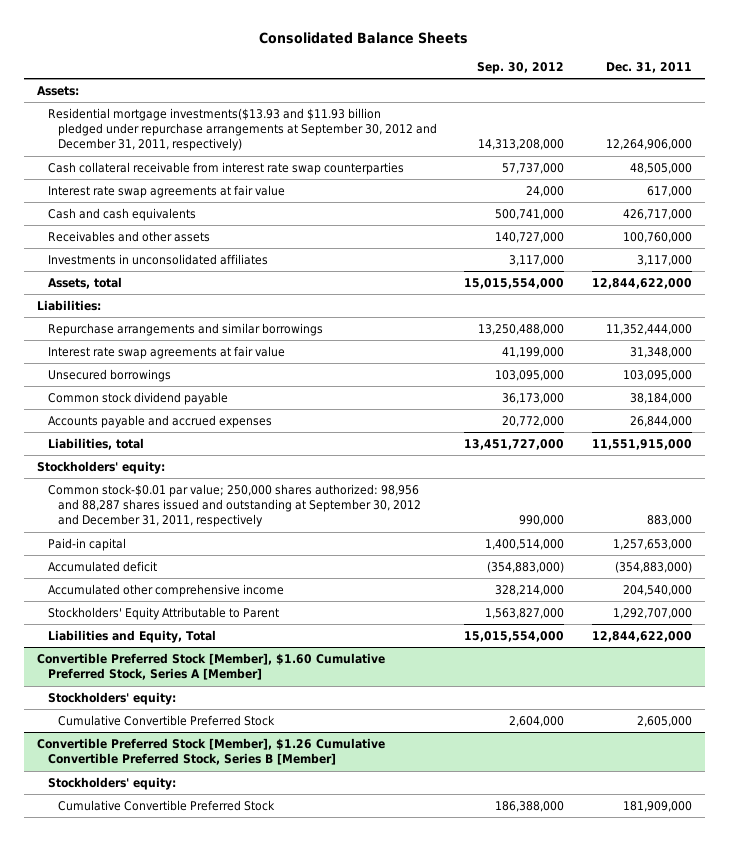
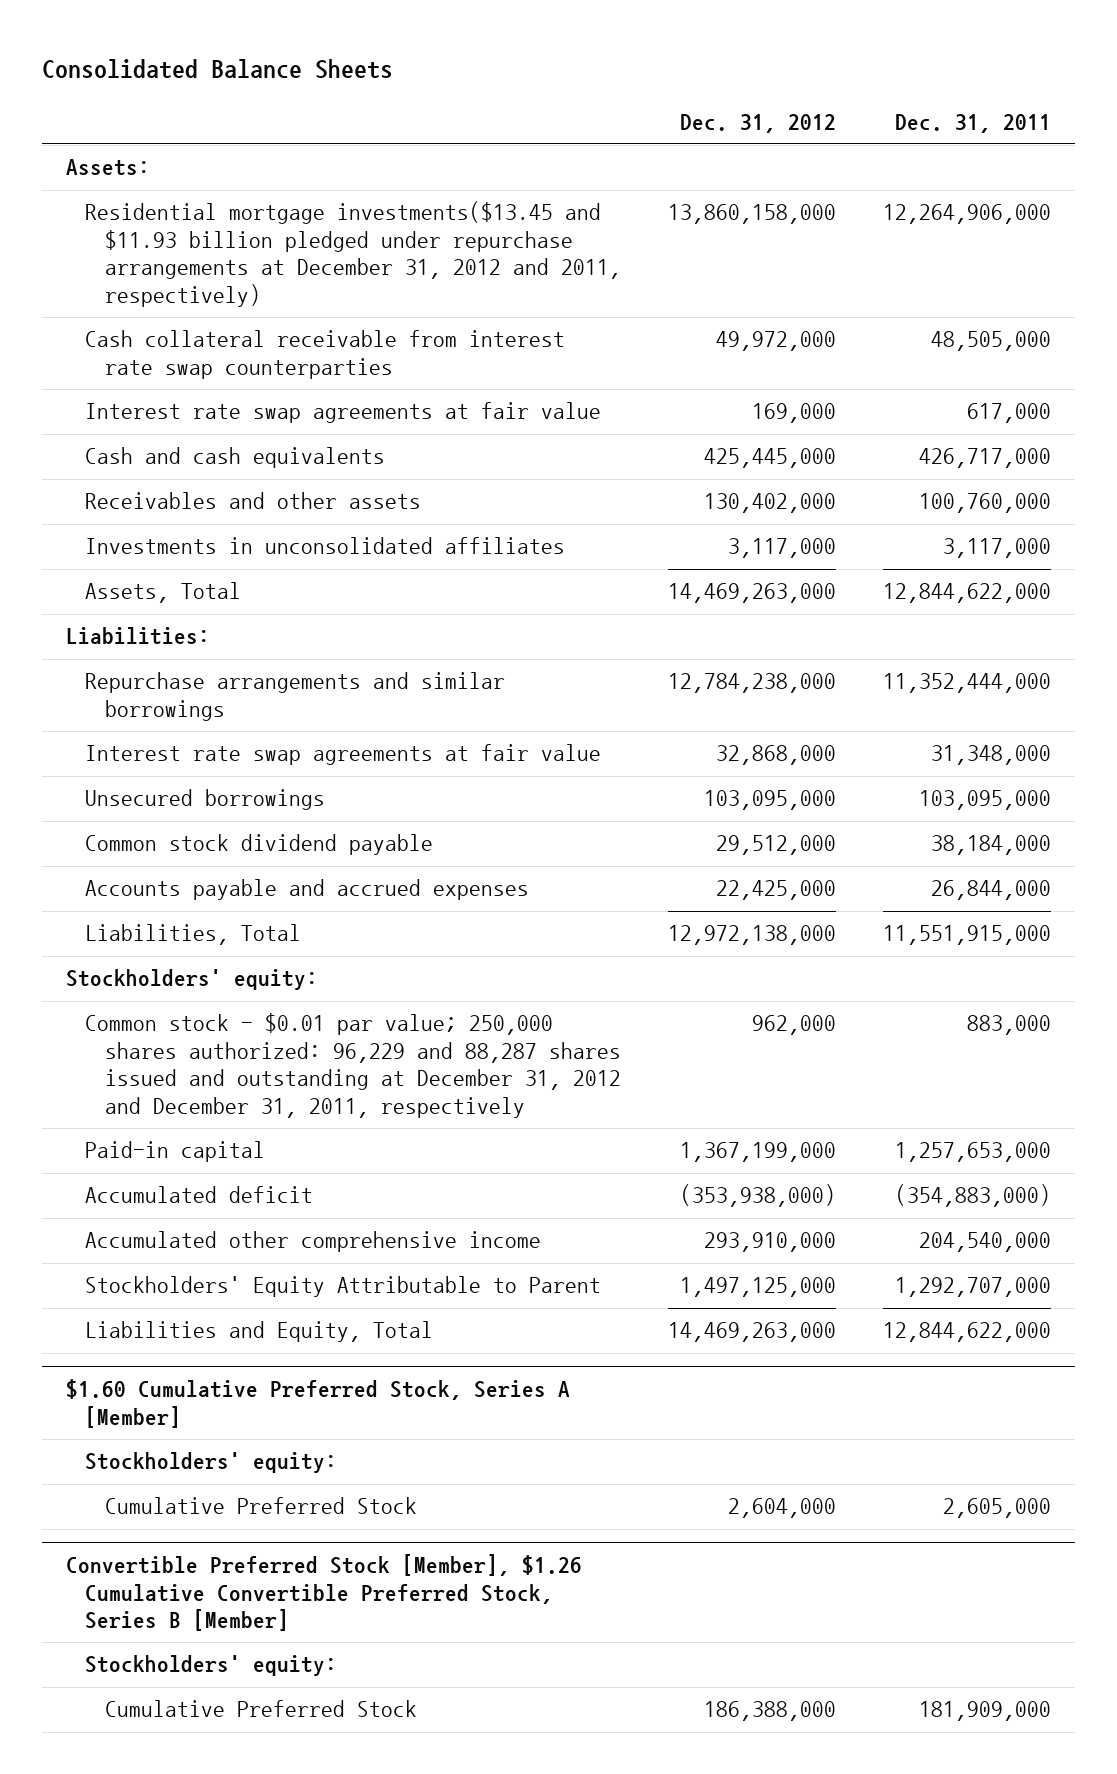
[477,62,565,75] Sep. 30, 2012 -> none
none -> [679,113,836,133] Dec. 31, 2012
[47,108,437,152] Residential mortgage investments($13.93 and $11.93 billion pledged under repurchase arrangements at September 30, 2012 and December 31, 2011, respectively) -> [85,201,621,307] Residential mortgage investments($13.45 and $11.93 billion pledged under repurchase arrangements at December 31, 2012 and 2011, respectively)
[47,277,122,290] Assets, total -> [85,582,242,604] Assets, Total
[47,438,144,451] Liabilities, total -> [85,924,302,946] Liabilities, Total
[47,484,421,528] Common stock-$0.01 par value; 250,000 shares authorized: 98,956 and 88,287 shares issued and outstanding at September 30, 2012 and December 31, 2011, respectively -> [85,1013,621,1118] Common stock - $0.01 par value; 250,000 shares authorized: 96,229 and 88,287 shares issued and outstanding at December 31, 2012 and December 31, 2011, respectively
[37,653,386,681] Convertible Preferred Stock [Member], $1.60 Cumulative Preferred Stock, Series A [Member] -> [65,1379,570,1428] $1.60 Cumulative Preferred Stock, Series A [Member]
[57,715,275,727] Cumulative Convertible Preferred Stock -> [104,1497,417,1515] Cumulative Preferred Stock
[57,800,275,812] Cumulative Convertible Preferred Stock -> [104,1700,417,1718] Cumulative Preferred Stock

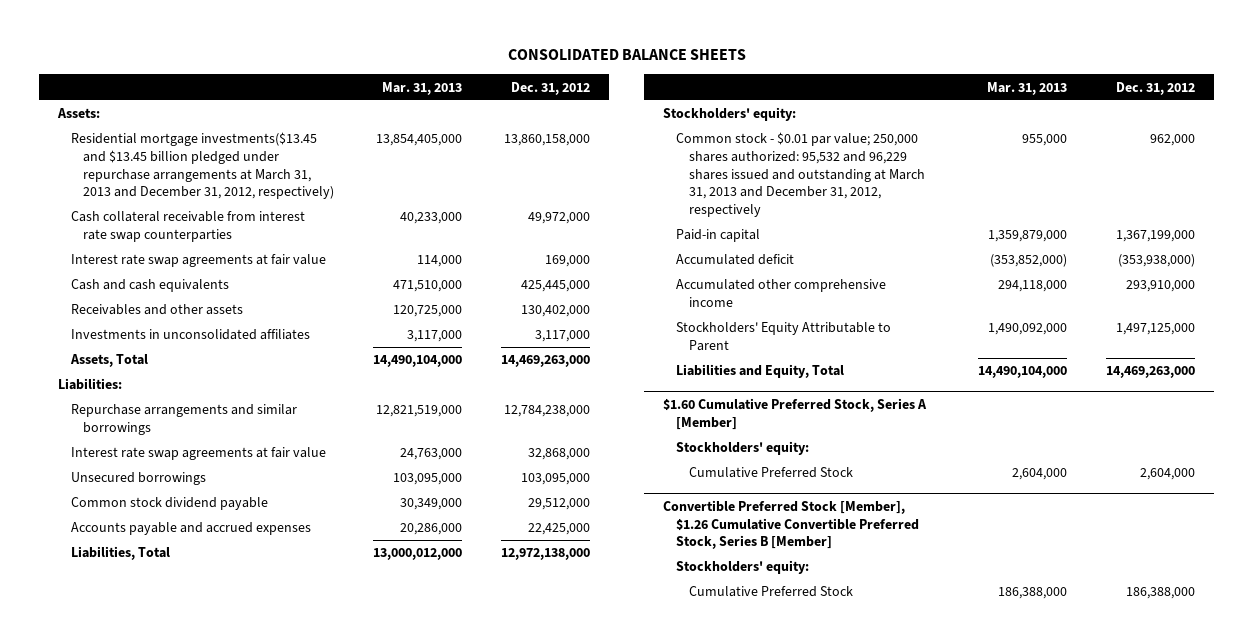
[42,58,394,79] Consolidated Balance Sheets -> [507,49,746,61] CONSOLIDATED BALANCE SHEETS
[895,113,1052,133] Dec. 31, 2011 -> none
none -> [381,81,462,95] Mar. 31, 2013
[85,201,621,307] Residential mortgage investments($13.45 and $11.93 billion pledged under repurchase arrangements at December 31, 2012 and 2011, respectively) -> [70,132,335,200] Residential mortgage investments($13.45 and $13.45 billion pledged under repurchase arrangements at March 31, 2013 and December 31, 2012, respectively)
[85,1013,621,1118] Common stock - $0.01 par value; 250,000 shares authorized: 96,229 and 88,287 shares issued and outstanding at December 31, 2012 and December 31, 2011, respectively -> [675,132,925,218] Common stock - $0.01 par value; 250,000 shares authorized: 95,532 and 96,229 shares issued and outstanding at March 31, 2013 and December 31, 2012, respectively

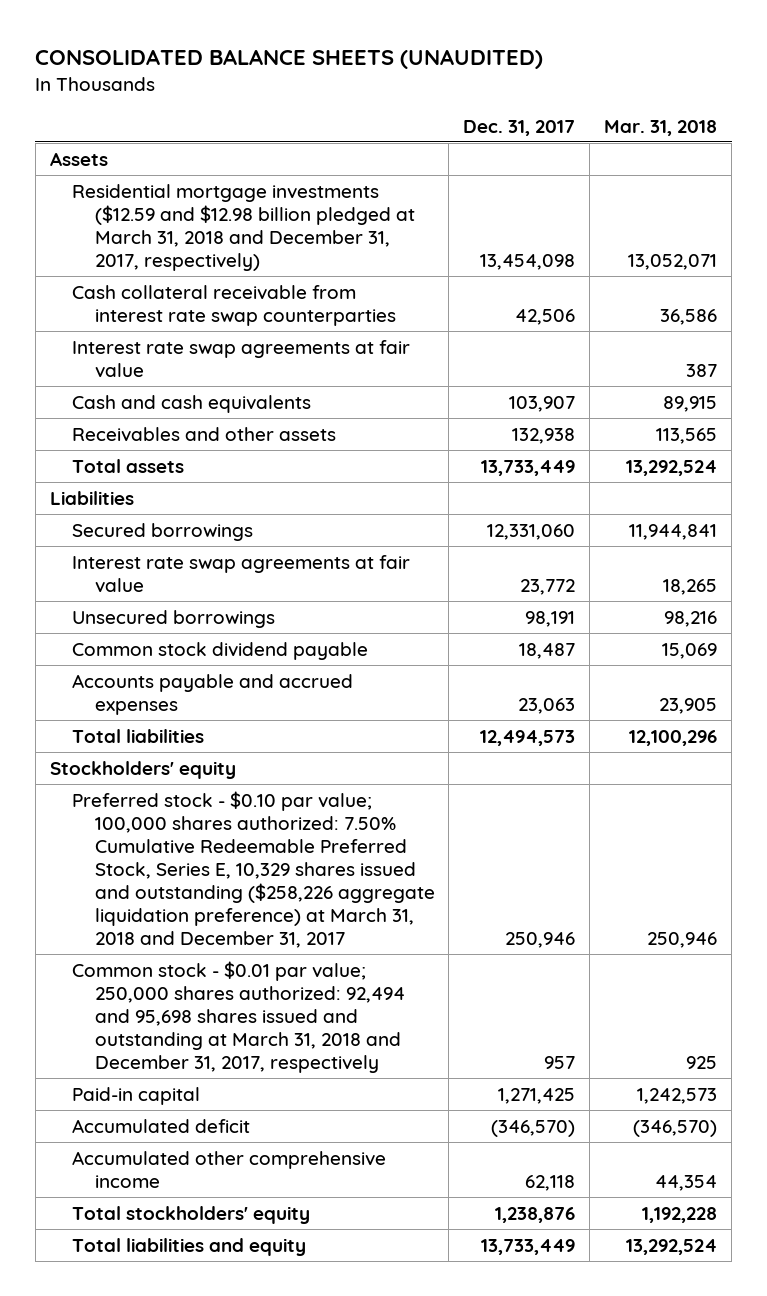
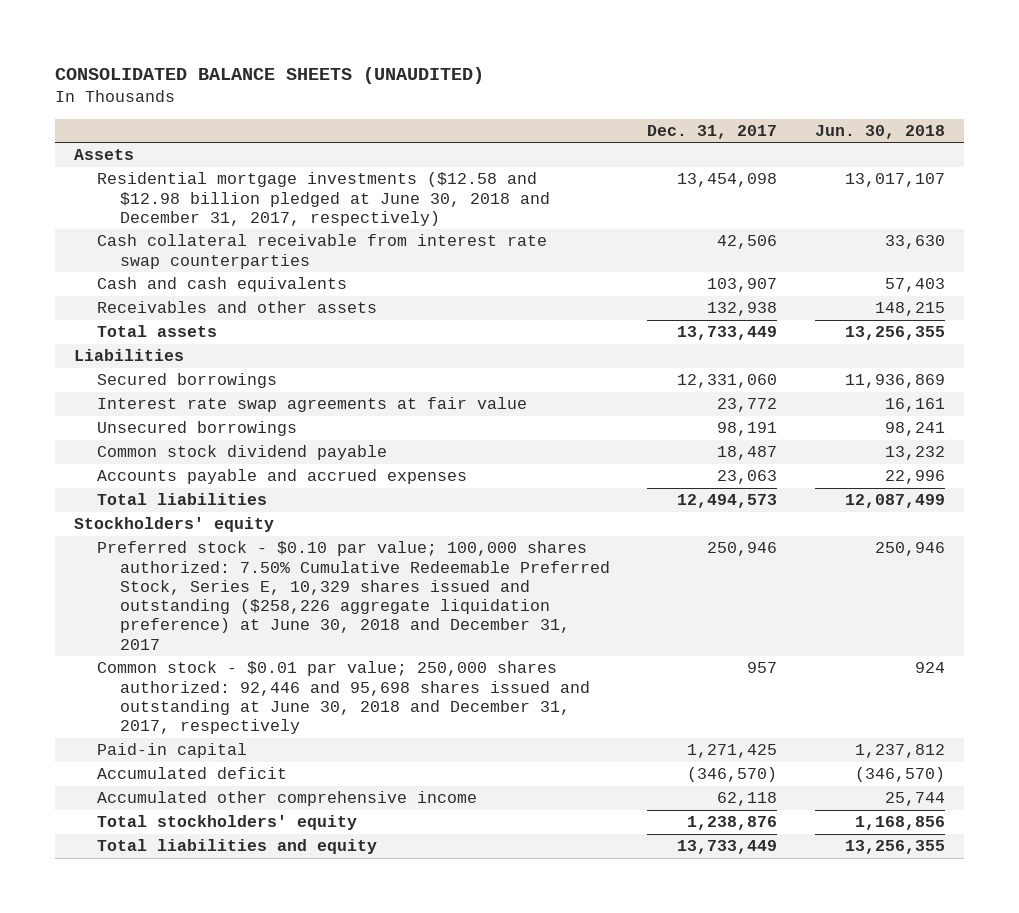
[604,119,718,136] Mar. 31, 2018 -> none
none -> [814,124,945,139] Jun. 30, 2018
[72,183,415,272] Residential mortgage investments ($12.59 and $12.98 billion pledged at March 31, 2018 and December 31, 2017, respectively) -> [96,172,550,226] Residential mortgage investments ($12.58 and $12.98 billion pledged at June 30, 2018 and December 31, 2017, respectively)
[72,339,411,378] Interest rate swap agreements at fair value -> none
[72,790,435,949] Preferred stock - $0.10 par value; 100,000 shares authorized: 7.50% Cumulative Redeemable Preferred Stock, Series E, 10,329 shares issued and outstanding ($258,226 aggregate liquidation preference) at March 31, 2018 and December 31, 2017 -> [96,541,610,650] Preferred stock - $0.10 par value; 100,000 shares authorized: 7.50% Cumulative Redeemable Preferred Stock, Series E, 10,329 shares issued and outstanding ($258,226 aggregate liquidation preference) at June 30, 2018 and December 31, 2017
[72,960,405,1074] Common stock - $0.01 par value; 250,000 shares authorized: 92,494 and 95,698 shares issued and outstanding at March 31, 2018 and December 31, 2017, respectively -> [96,661,590,735] Common stock - $0.01 par value; 250,000 shares authorized: 92,446 and 95,698 shares issued and outstanding at June 30, 2018 and December 31, 2017, respectively

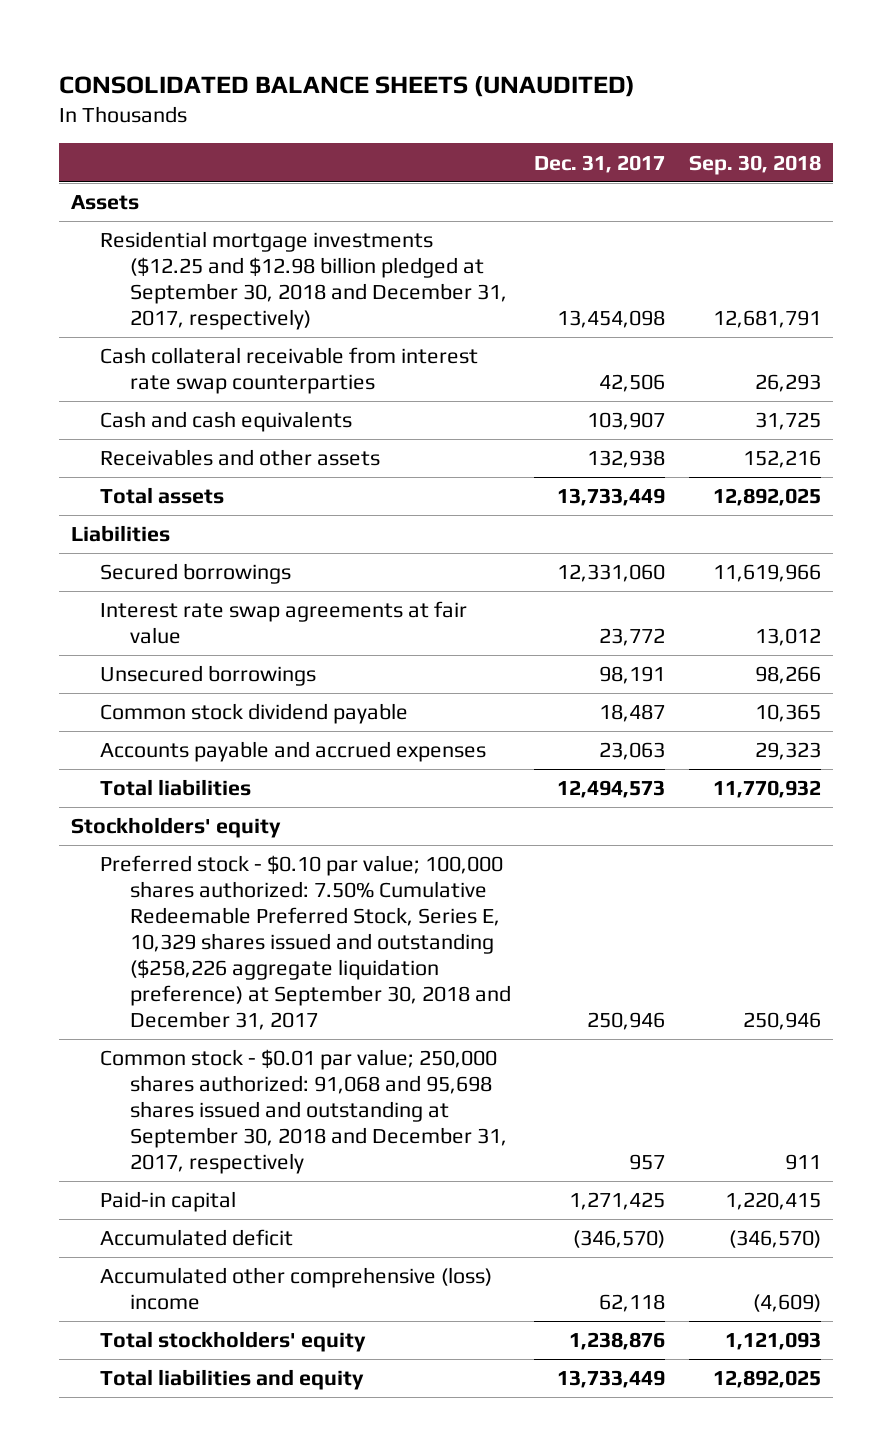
[814,124,945,139] Jun. 30, 2018 -> none
none -> [689,154,822,175] Sep. 30, 2018
[96,172,550,226] Residential mortgage investments ($12.58 and $12.98 billion pledged at June 30, 2018 and December 31, 2017, respectively) -> [100,231,507,330] Residential mortgage investments ($12.25 and $12.98 billion pledged at September 30, 2018 and December 31, 2017, respectively)
[96,541,610,650] Preferred stock - $0.10 par value; 100,000 shares authorized: 7.50% Cumulative Redeemable Preferred Stock, Series E, 10,329 shares issued and outstanding ($258,226 aggregate liquidation preference) at June 30, 2018 and December 31, 2017 -> [100,855,511,1030] Preferred stock - $0.10 par value; 100,000 shares authorized: 7.50% Cumulative Redeemable Preferred Stock, Series E, 10,329 shares issued and outstanding ($258,226 aggregate liquidation preference) at September 30, 2018 and December 31, 2017
[96,661,590,735] Common stock - $0.01 par value; 250,000 shares authorized: 92,446 and 95,698 shares issued and outstanding at June 30, 2018 and December 31, 2017, respectively -> [100,1049,507,1174] Common stock - $0.01 par value; 250,000 shares authorized: 91,068 and 95,698 shares issued and outstanding at September 30, 2018 and December 31, 2017, respectively
[96,791,477,807] Accumulated other comprehensive income -> [100,1267,493,1311] Accumulated other comprehensive (loss) income

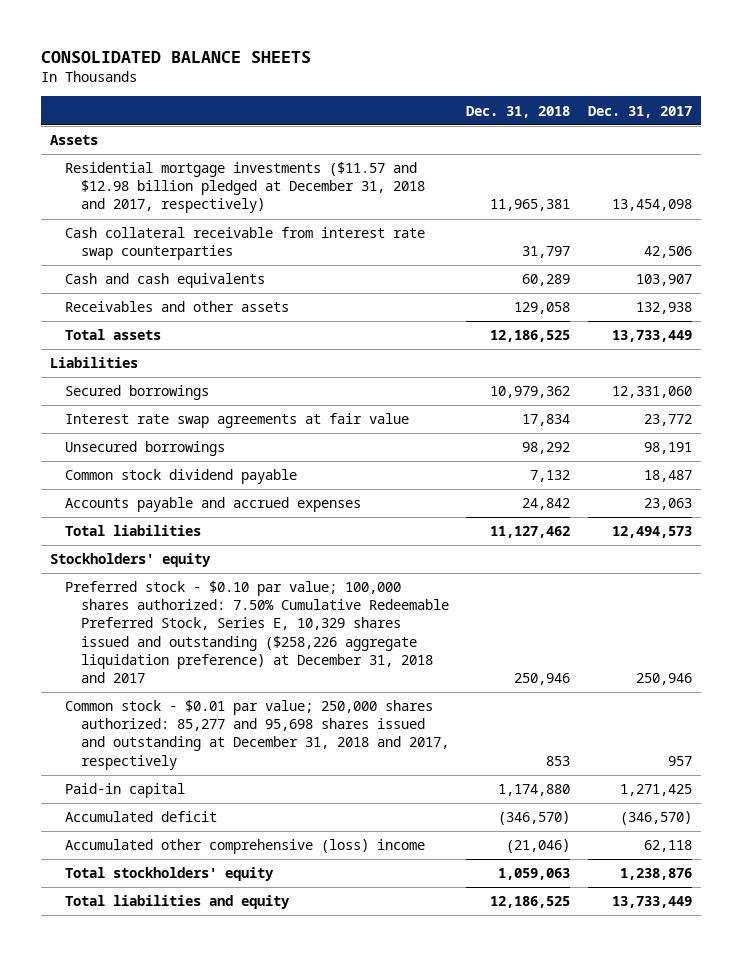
[59,75,636,97] CONSOLIDATED BALANCE SHEETS (UNAUDITED) -> [41,51,312,64] CONSOLIDATED BALANCE SHEETS
[689,154,822,175] Sep. 30, 2018 -> none
none -> [466,105,571,118] Dec. 31, 2018
[100,231,507,330] Residential mortgage investments ($12.25 and $12.98 billion pledged at September 30, 2018 and December 31, 2017, respectively) -> [65,162,426,214] Residential mortgage investments ($11.57 and $12.98 billion pledged at December 31, 2018 and 2017, respectively)
[100,855,511,1030] Preferred stock - $0.10 par value; 100,000 shares authorized: 7.50% Cumulative Redeemable Preferred Stock, Series E, 10,329 shares issued and outstanding ($258,226 aggregate liquidation preference) at September 30, 2018 and December 31, 2017 -> [65,581,450,683] Preferred stock - $0.10 par value; 100,000 shares authorized: 7.50% Cumulative Redeemable Preferred Stock, Series E, 10,329 shares issued and outstanding ($258,226 aggregate liquidation preference) at December 31, 2018 and 2017
[100,1049,507,1174] Common stock - $0.01 par value; 250,000 shares authorized: 91,068 and 95,698 shares issued and outstanding at September 30, 2018 and December 31, 2017, respectively -> [65,700,450,770] Common stock - $0.01 par value; 250,000 shares authorized: 85,277 and 95,698 shares issued and outstanding at December 31, 2018 and 2017, respectively

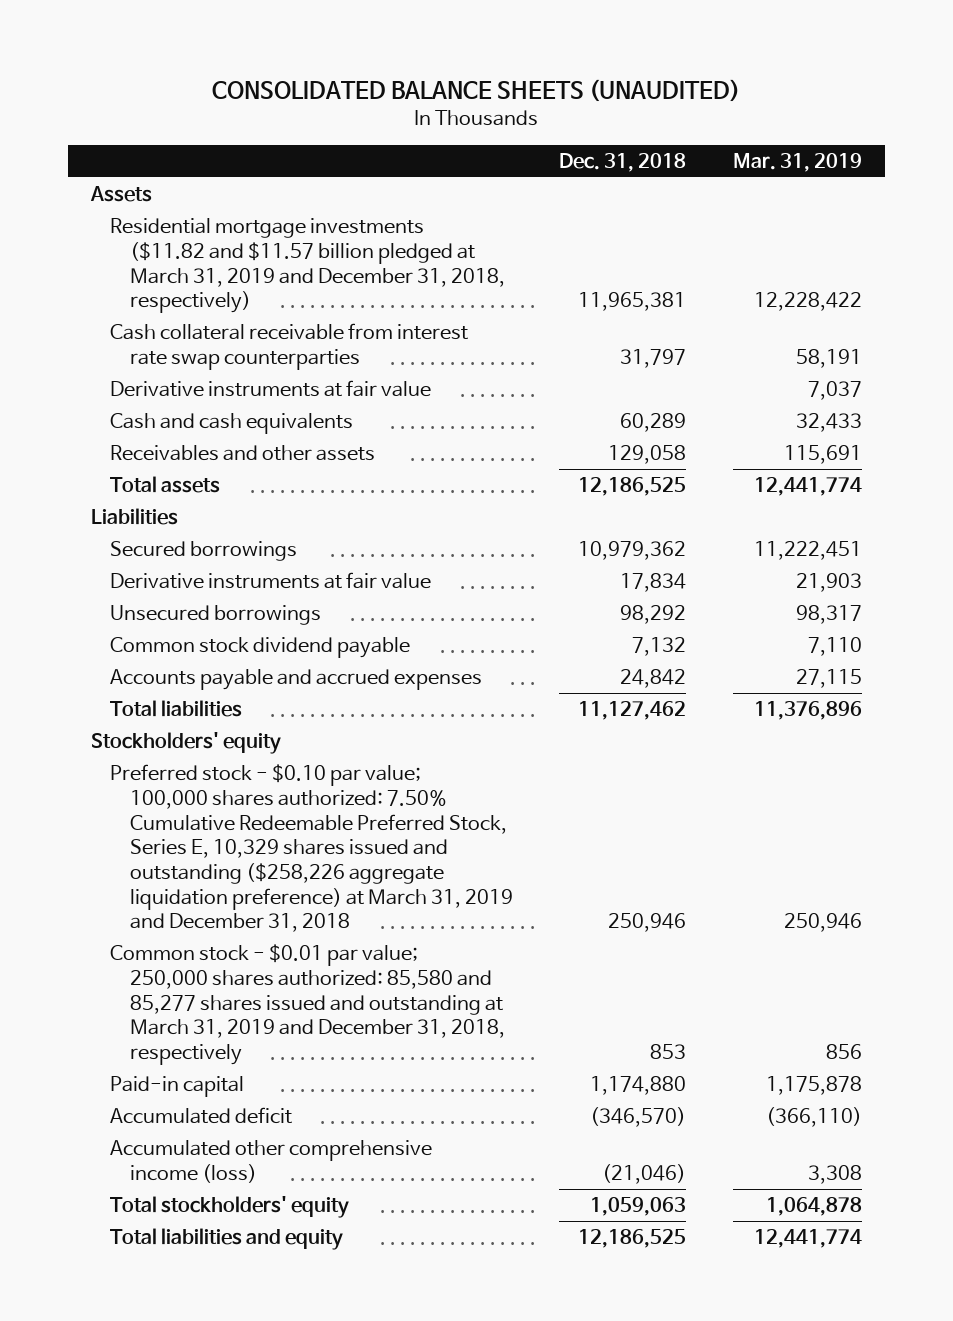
[41,51,312,64] CONSOLIDATED BALANCE SHEETS -> [212,79,741,103] CONSOLIDATED BALANCE SHEETS (UNAUDITED)
[587,105,692,118] Dec. 31, 2017 -> none
none -> [732,153,862,173] Mar. 31, 2019
[65,162,426,214] Residential mortgage investments ($11.57 and $12.98 billion pledged at December 31, 2018 and 2017, respectively) -> [110,218,505,314] Residential mortgage investments ($11.82 and $11.57 billion pledged at March 31, 2019 and December 31, 2018, respectively)
none -> [110,380,432,398] Derivative instruments at fair value
[65,413,410,429] Interest rate swap agreements at fair value -> [110,572,432,590] Derivative instruments at fair value
[65,581,450,683] Preferred stock - $0.10 par value; 100,000 shares authorized: 7.50% Cumulative Redeemable Preferred Stock, Series E, 10,329 shares issued and outstanding ($258,226 aggregate liquidation preference) at December 31, 2018 and 2017 -> [110,764,513,933] Preferred stock - $0.10 par value; 100,000 shares authorized: 7.50% Cumulative Redeemable Preferred Stock, Series E, 10,329 shares issued and outstanding ($258,226 aggregate liquidation preference) at March 31, 2019 and December 31, 2018
[65,700,450,770] Common stock - $0.01 par value; 250,000 shares authorized: 85,277 and 95,698 shares issued and outstanding at December 31, 2018 and 2017, respectively -> [110,944,505,1065] Common stock - $0.01 par value; 250,000 shares authorized: 85,580 and 85,277 shares issued and outstanding at March 31, 2019 and December 31, 2018, respectively
[65,839,426,855] Accumulated other comprehensive (loss) income -> [110,1140,433,1183] Accumulated other comprehensive income (loss)

